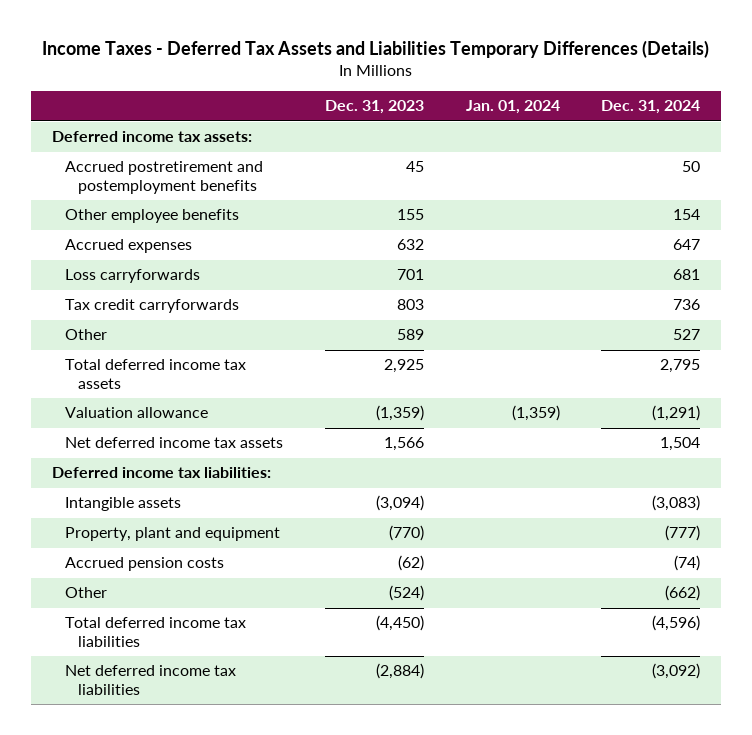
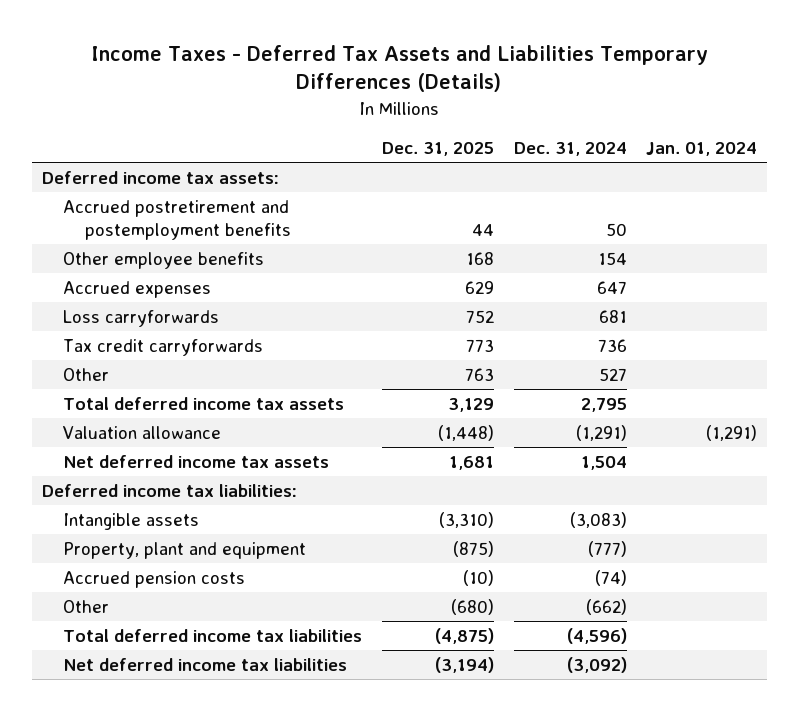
[324,100,424,115] Dec. 31, 2023 -> none
none -> [381,142,494,157] Dec. 31, 2025
[511,405,560,422] (1,359) -> [706,424,758,441] (1,291)

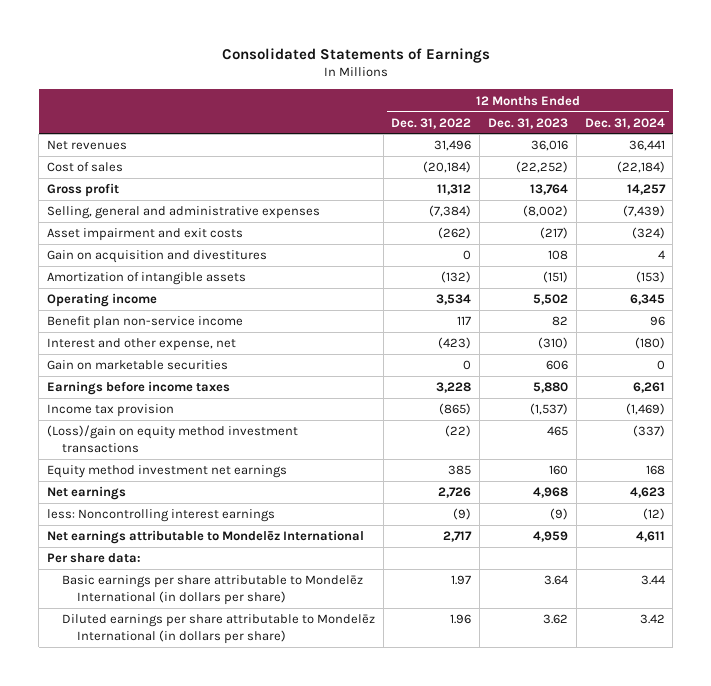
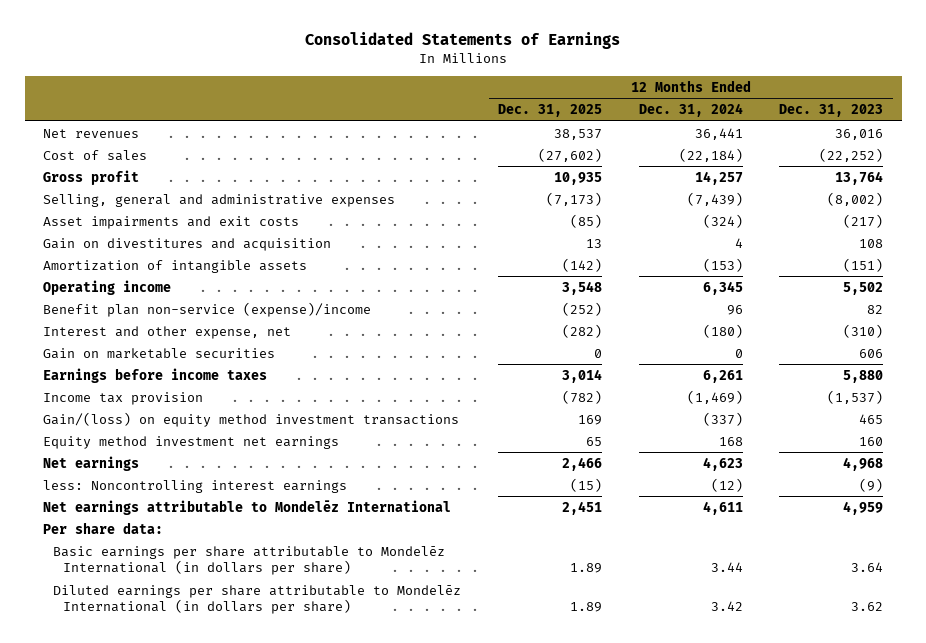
[391,117,472,129] Dec. 31, 2022 -> none
none -> [497,104,602,118] Dec. 31, 2025
[46,228,243,242] Asset impairment and exit costs -> [42,215,299,229] Asset impairments and exit costs
[46,250,267,264] Gain on acquisition and divestitures -> [42,237,331,251] Gain on divestitures and acquisition
[46,316,243,330] Benefit plan non-service income -> [42,301,371,317] Benefit plan non-service (expense)/income
[46,425,298,453] (Loss)/gain on equity method investment transactions -> [42,411,459,427] Gain/(loss) on equity method investment transactions

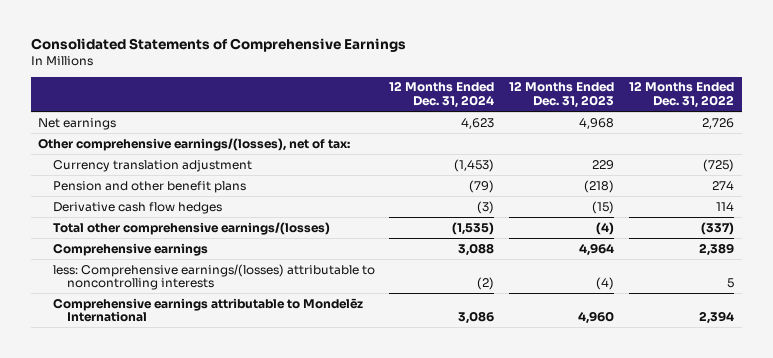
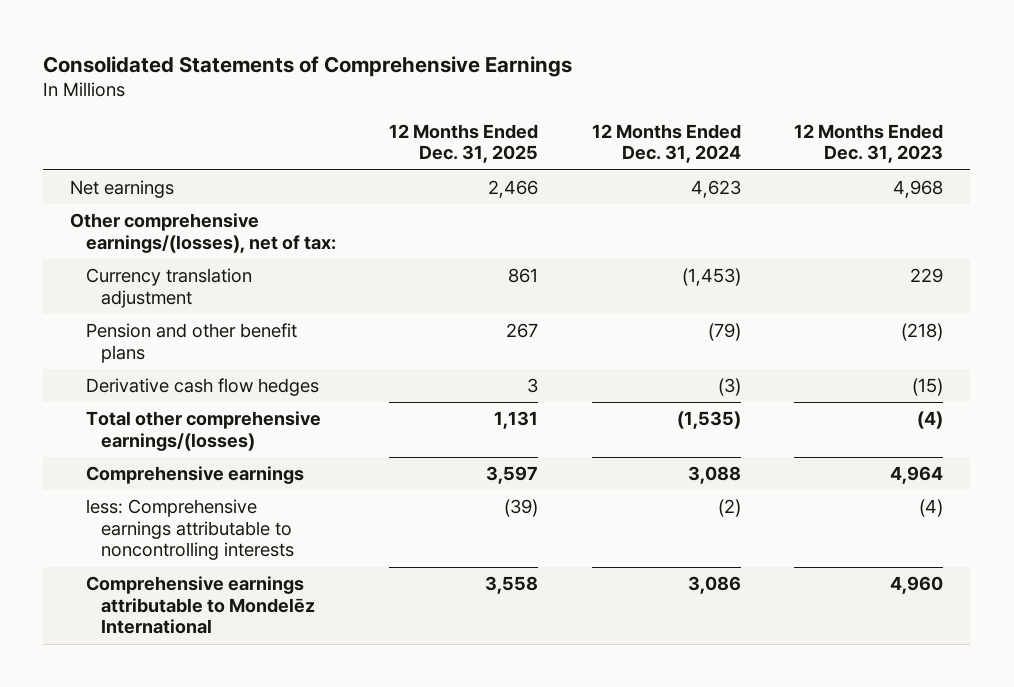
[629,81,735,109] 12 Months Ended Dec. 31, 2022 -> none
none -> [389,123,539,164] 12 Months Ended Dec. 31, 2025
[52,263,375,291] less: Comprehensive earnings/(losses) attributable to noncontrolling interests -> [85,499,295,561] less: Comprehensive earnings attributable to noncontrolling interests

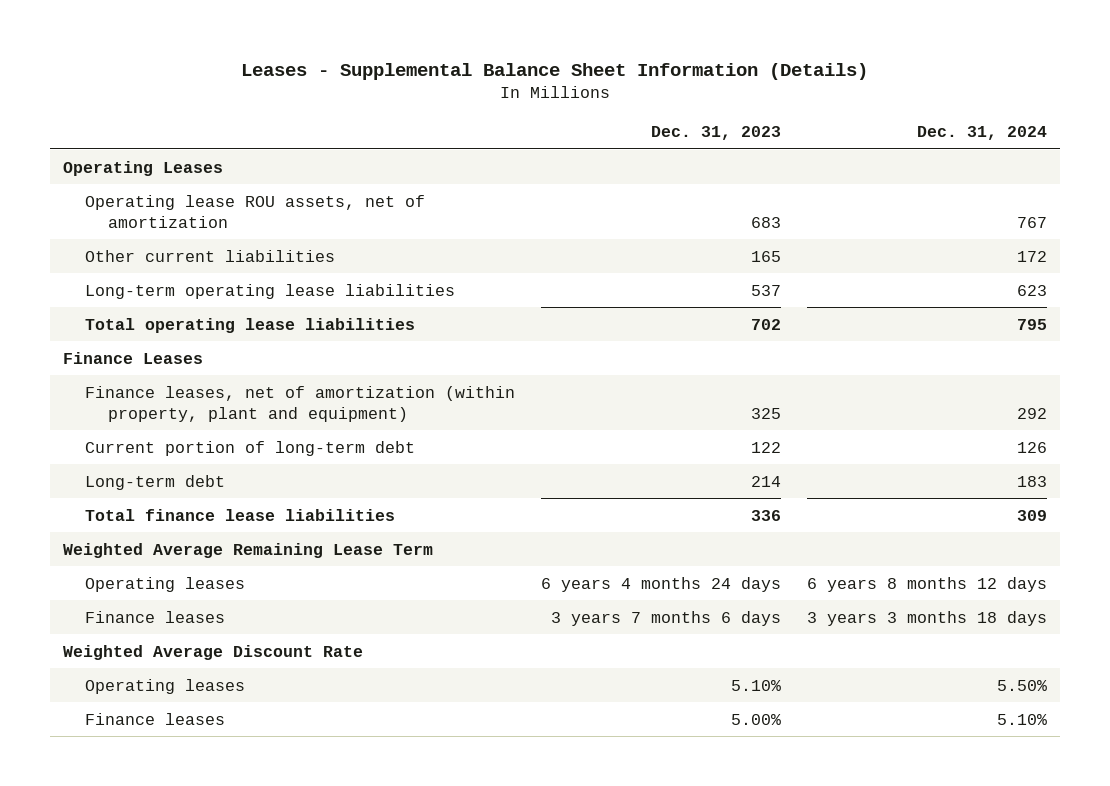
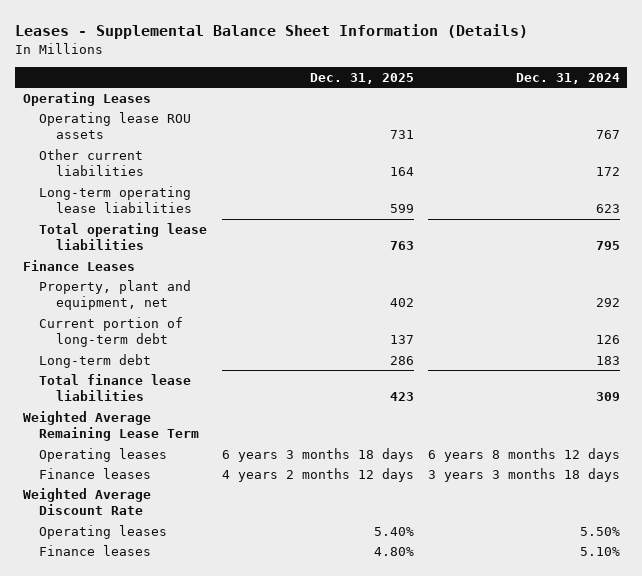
[651,126,782,141] Dec. 31, 2023 -> none
none -> [309,72,414,84] Dec. 31, 2025
[85,194,426,228] Operating lease ROU assets, net of amortization -> [39,112,192,140] Operating lease ROU assets
[85,385,516,422] Finance leases, net of amortization (within property, plant and equipment) -> [39,280,192,311] Property, plant and equipment, net

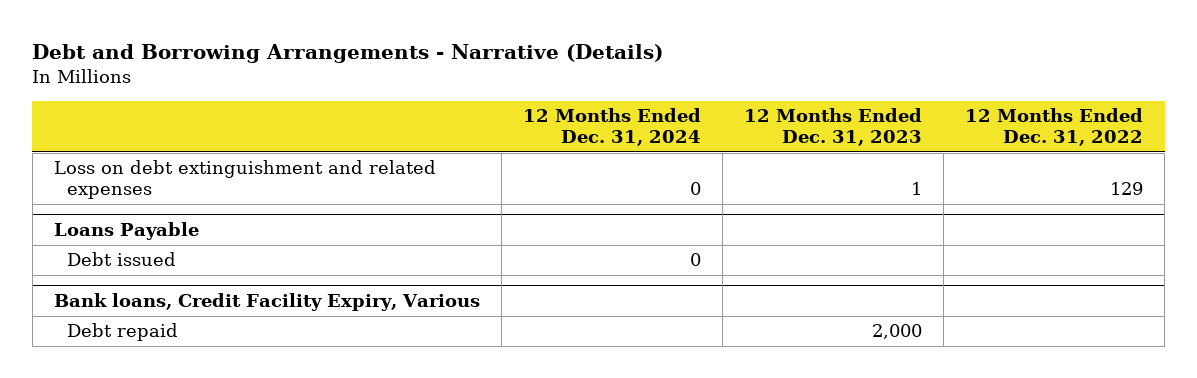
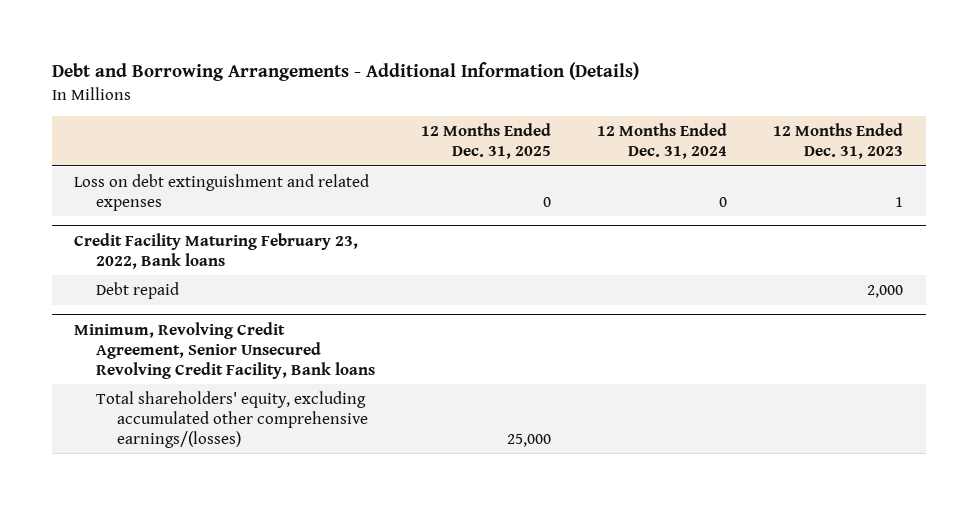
[32,44,664,64] Debt and Borrowing Arrangements - Narrative (Details) -> [51,62,639,82] Debt and Borrowing Arrangements - Additional Information (Details)
[965,108,1144,147] 12 Months Ended Dec. 31, 2022 -> none
none -> [420,123,551,160] 12 Months Ended Dec. 31, 2025
[53,221,199,240] Loans Payable -> none
[67,252,177,267] Debt issued -> none
[53,292,480,311] Bank loans, Credit Facility Expiry, Various -> none
none -> [74,232,359,269] Credit Facility Maturing February 23, 2022, Bank loans
none -> [74,321,375,379] Minimum, Revolving Credit Agreement, Senior Unsecured Revolving Credit Facility, Bank loans
none -> [95,390,369,448] Total shareholders' equity, excluding accumulated other comprehensive earnings/(losses)

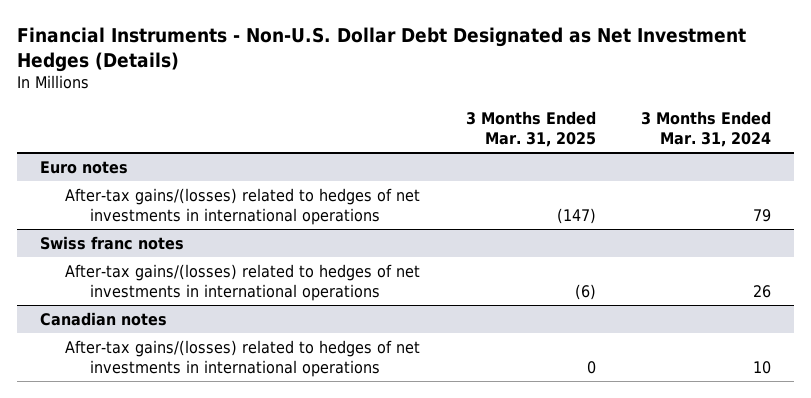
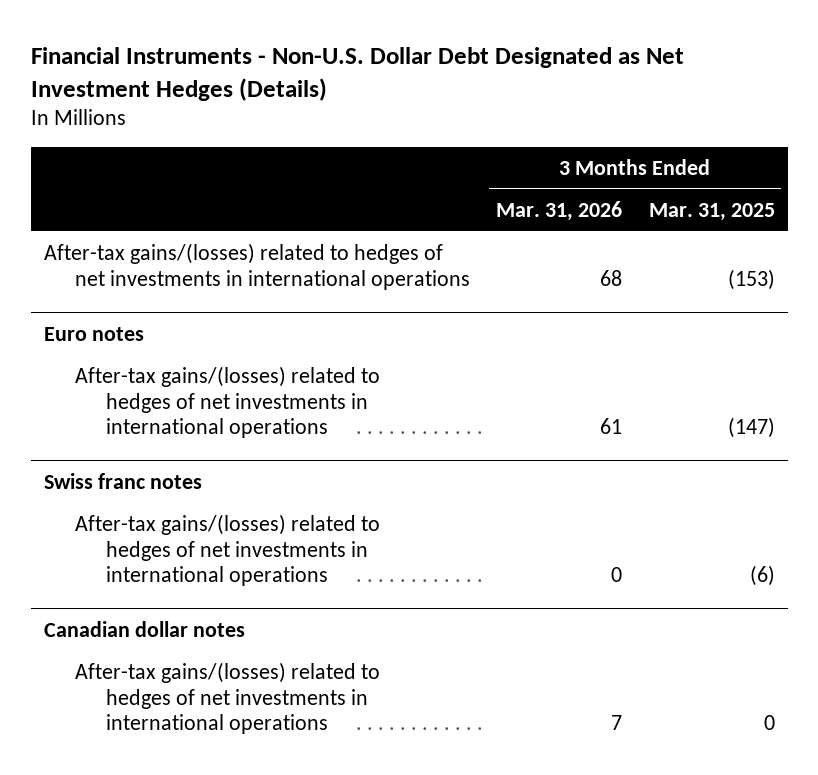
[641,111,772,148] 3 Months Ended Mar. 31, 2024 -> none
none -> [496,200,623,221] Mar. 31, 2026
none -> [43,242,470,290] After-tax gains/(losses) related to hedges of net investments in international operations
[39,311,167,326] Canadian notes -> [43,620,245,637] Canadian dollar notes

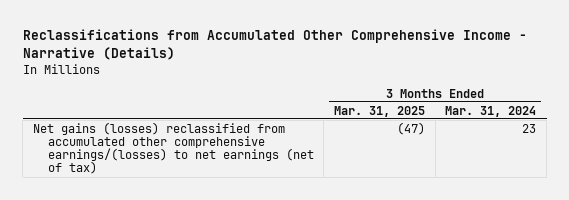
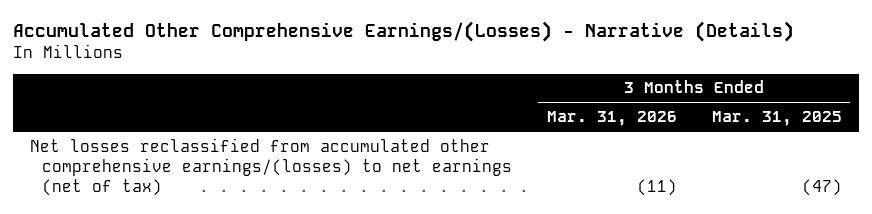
[22,29,527,61] Reclassifications from Accumulated Other Comprehensive Income - Narrative (Details) -> [12,20,794,42] Accumulated Other Comprehensive Earnings/(Losses) - Narrative (Details)
[445,105,537,117] Mar. 31, 2024 -> none
none -> [546,111,677,127] Mar. 31, 2026
[32,121,314,175] Net gains (losses) reclassified from accumulated other comprehensive earnings/(losses) to net earnings (net of tax) -> [30,137,512,197] Net losses reclassified from accumulated other comprehensive earnings/(losses) to net earnings (net of tax)

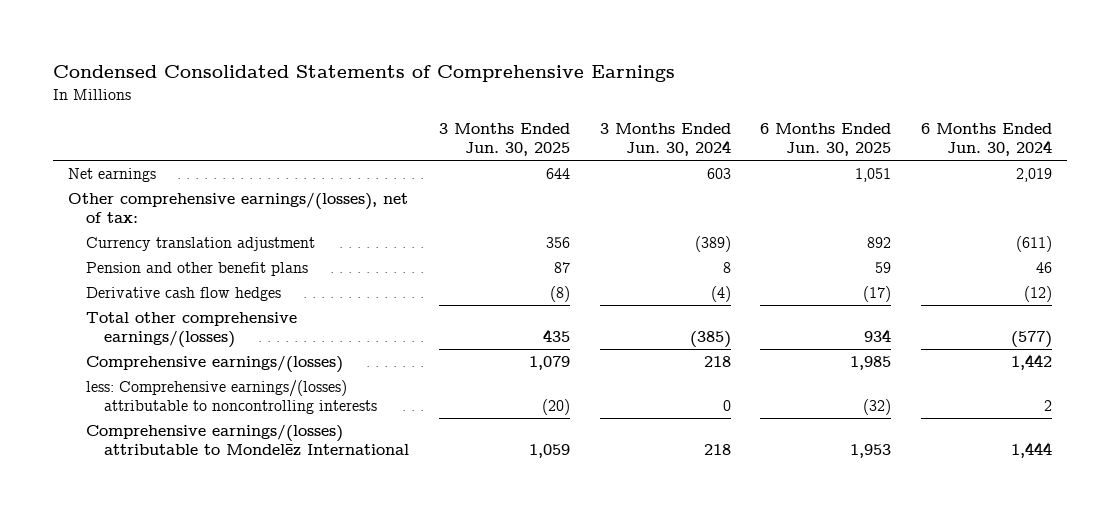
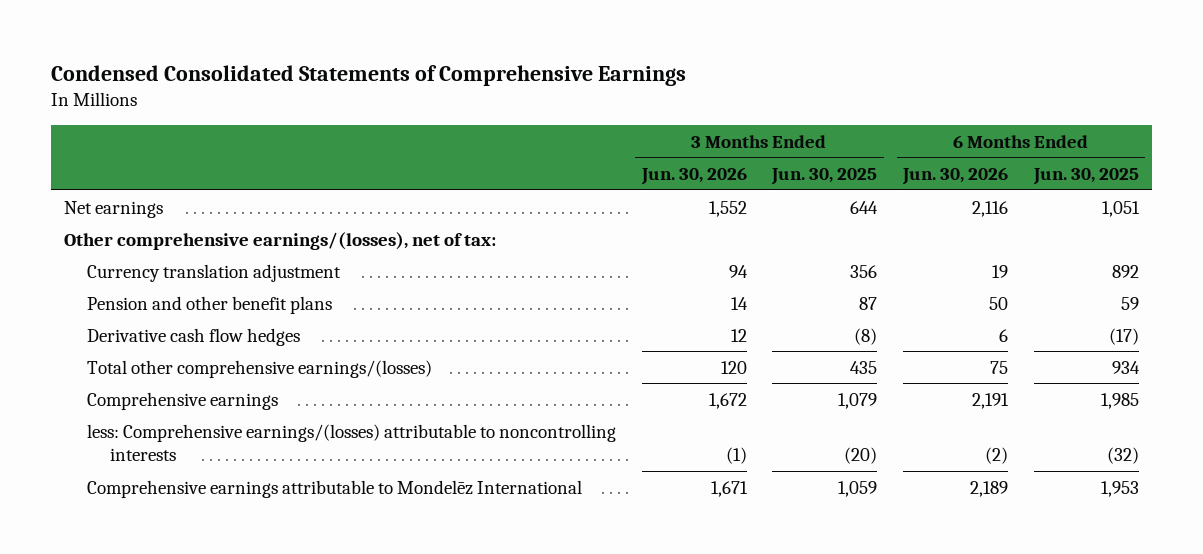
[599,122,731,157] 3 Months Ended Jun. 30, 2024 -> none
[920,122,1052,157] 6 Months Ended Jun. 30, 2024 -> none
none -> [640,167,747,186] Jun. 30, 2026
none -> [901,167,1008,186] Jun. 30, 2026
[85,354,343,373] Comprehensive earnings/(losses) -> [86,391,278,410] Comprehensive earnings
[85,423,410,457] Comprehensive earnings/(losses) attributable to Mondelēz International -> [86,479,582,498] Comprehensive earnings attributable to Mondelēz International

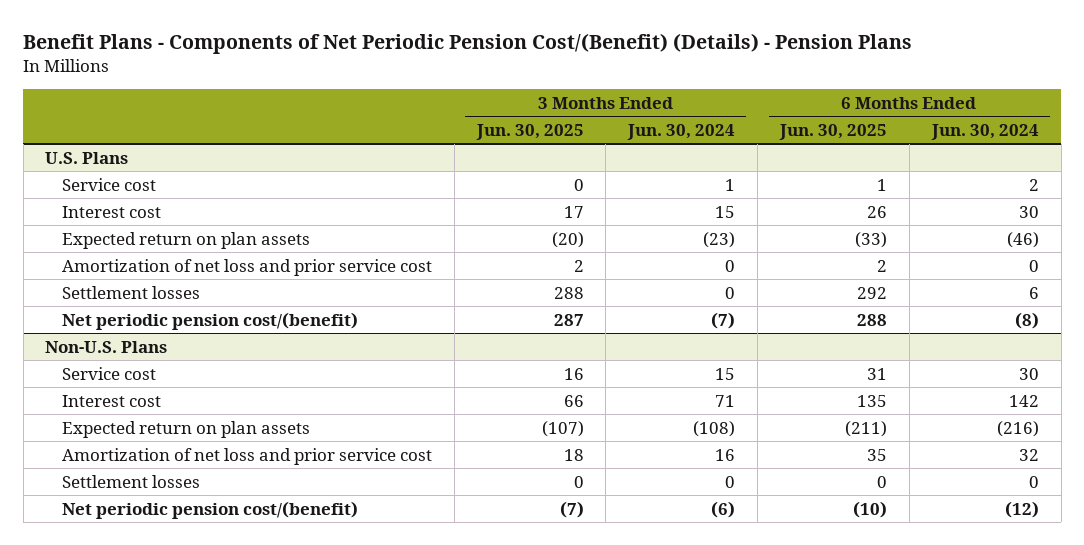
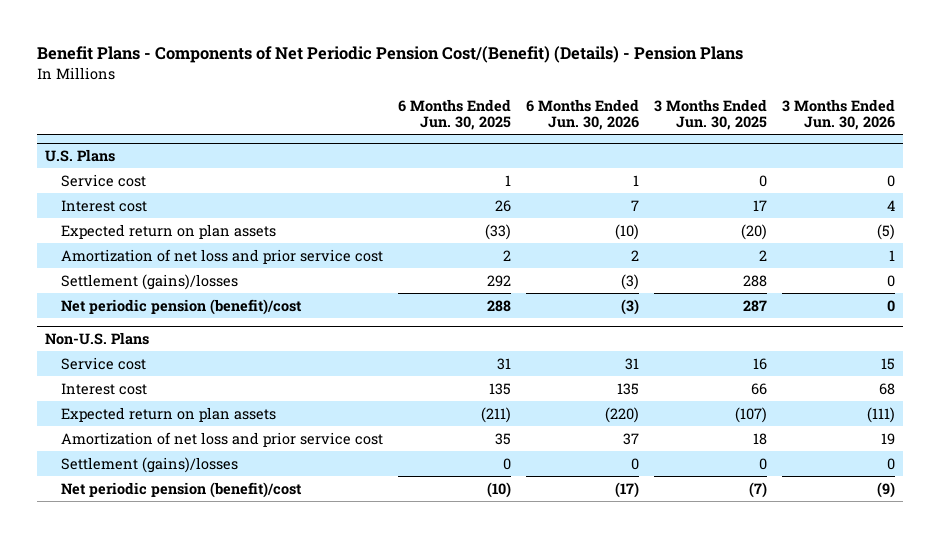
[627,123,736,140] Jun. 30, 2024 -> none
[930,123,1039,140] Jun. 30, 2024 -> none
none -> [526,98,640,131] 6 Months Ended Jun. 30, 2026
none -> [782,98,896,131] 3 Months Ended Jun. 30, 2026
[61,285,200,299] Settlement losses -> [61,273,239,290] Settlement (gains)/losses
[61,311,358,330] Net periodic pension cost/(benefit) -> [61,298,303,315] Net periodic pension (benefit)/cost
[61,474,200,488] Settlement losses -> [61,456,239,473] Settlement (gains)/losses
[61,500,358,519] Net periodic pension cost/(benefit) -> [61,481,303,498] Net periodic pension (benefit)/cost

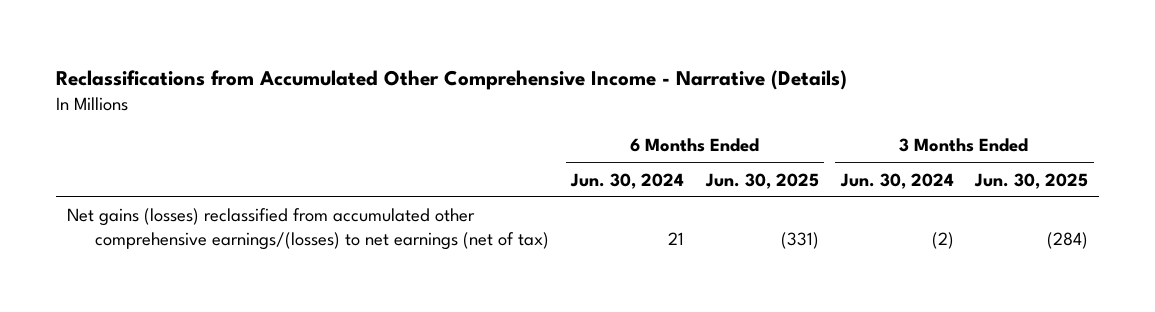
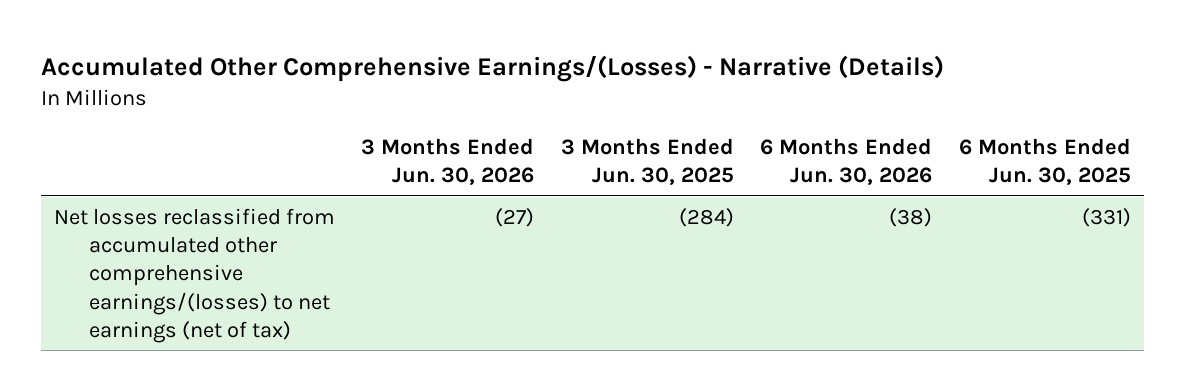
[56,69,848,90] Reclassifications from Accumulated Other Comprehensive Income - Narrative (Details) -> [40,55,944,83] Accumulated Other Comprehensive Earnings/(Losses) - Narrative (Details)
[570,172,685,189] Jun. 30, 2024 -> none
[839,172,954,189] Jun. 30, 2024 -> none
none -> [361,138,535,186] 3 Months Ended Jun. 30, 2026
none -> [760,138,933,186] 6 Months Ended Jun. 30, 2026
[67,208,550,250] Net gains (losses) reclassified from accumulated other comprehensive earnings/(losses) to net earnings (net of tax) -> [53,208,335,343] Net losses reclassified from accumulated other comprehensive earnings/(losses) to net earnings (net of tax)

